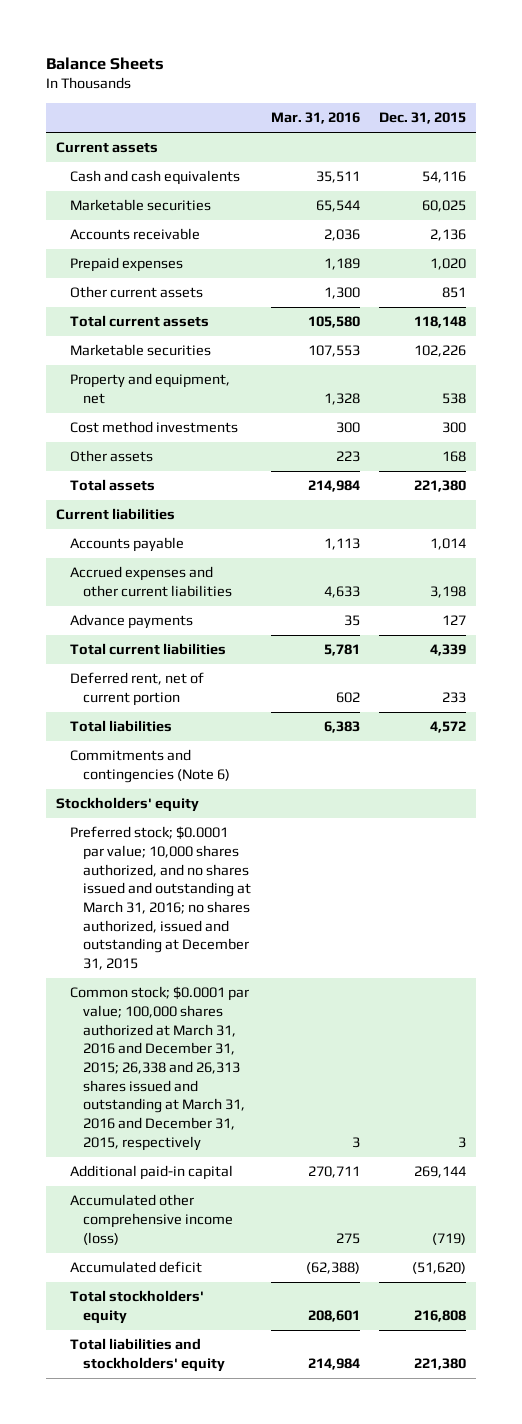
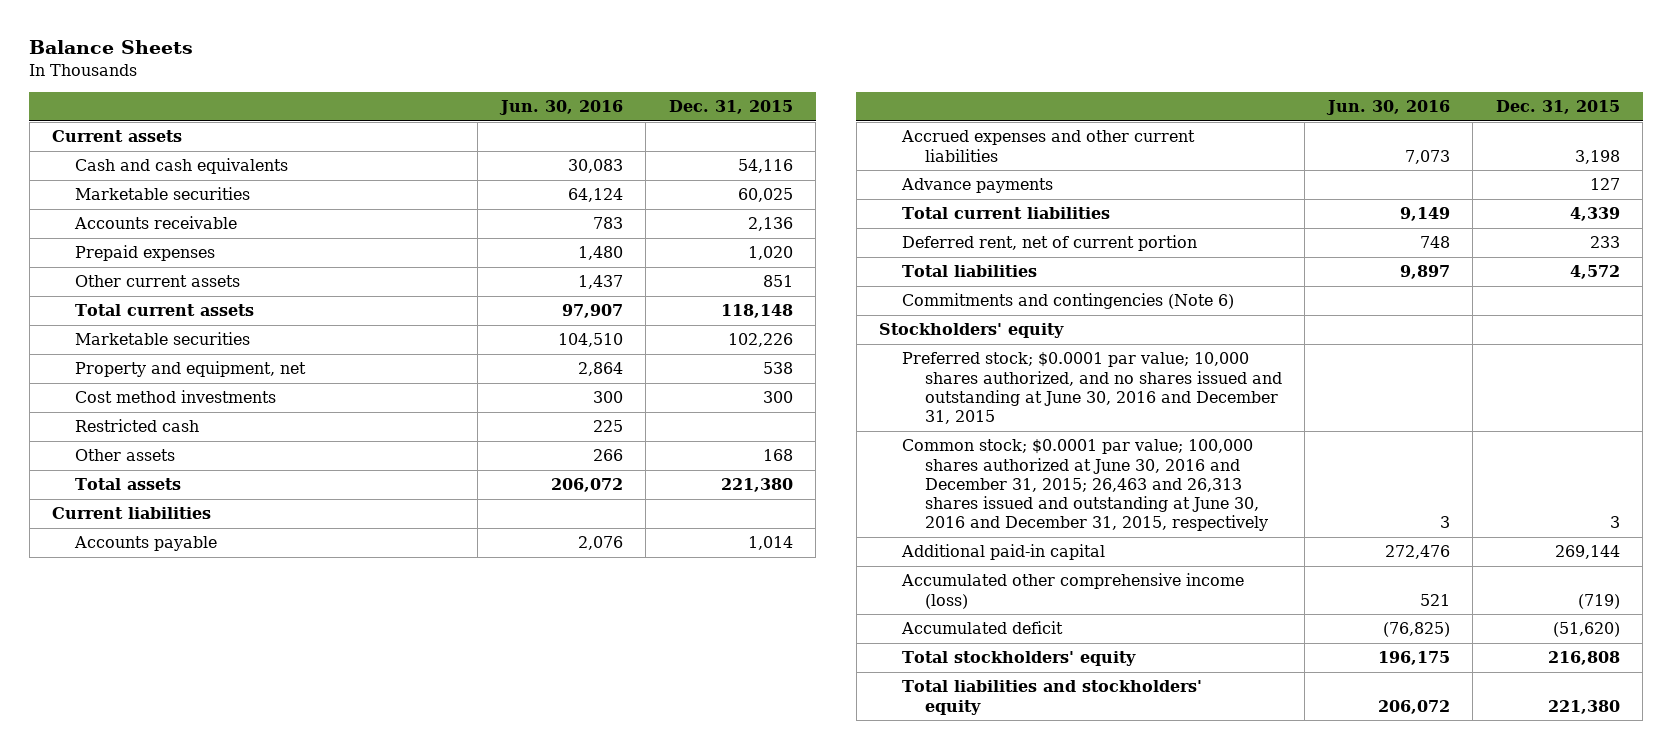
[270,111,360,124] Mar. 31, 2016 -> none
none -> [498,99,623,115] Jun. 30, 2016
none -> [74,419,199,433] Restricted cash
[69,826,252,971] Preferred stock; $0.0001 par value; 10,000 shares authorized, and no shares issued and outstanding at March 31, 2016; no shares authorized, issued and outstanding at December 31, 2015 -> [901,352,1282,424] Preferred stock; $0.0001 par value; 10,000 shares authorized, and no shares issued and outstanding at June 30, 2016 and December 31, 2015
[69,986,249,1151] Common stock; $0.0001 par value; 100,000 shares authorized at March 31, 2016 and December 31, 2015; 26,338 and 26,313 shares issued and outstanding at March 31, 2016 and December 31, 2015, respectively -> [901,439,1268,531] Common stock; $0.0001 par value; 100,000 shares authorized at June 30, 2016 and December 31, 2015; 26,463 and 26,313 shares issued and outstanding at June 30, 2016 and December 31, 2015, respectively

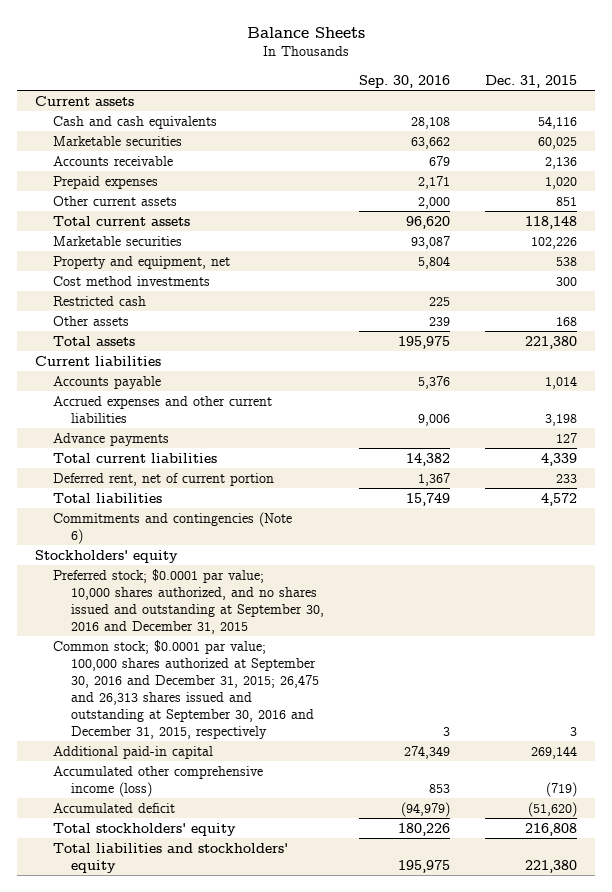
[498,99,623,115] Jun. 30, 2016 -> none
none -> [359,74,451,88] Sep. 30, 2016
[901,352,1282,424] Preferred stock; $0.0001 par value; 10,000 shares authorized, and no shares issued and outstanding at June 30, 2016 and December 31, 2015 -> [53,568,325,634] Preferred stock; $0.0001 par value; 10,000 shares authorized, and no shares issued and outstanding at September 30, 2016 and December 31, 2015
[901,439,1268,531] Common stock; $0.0001 par value; 100,000 shares authorized at June 30, 2016 and December 31, 2015; 26,463 and 26,313 shares issued and outstanding at June 30, 2016 and December 31, 2015, respectively -> [53,639,320,739] Common stock; $0.0001 par value; 100,000 shares authorized at September 30, 2016 and December 31, 2015; 26,475 and 26,313 shares issued and outstanding at September 30, 2016 and December 31, 2015, respectively

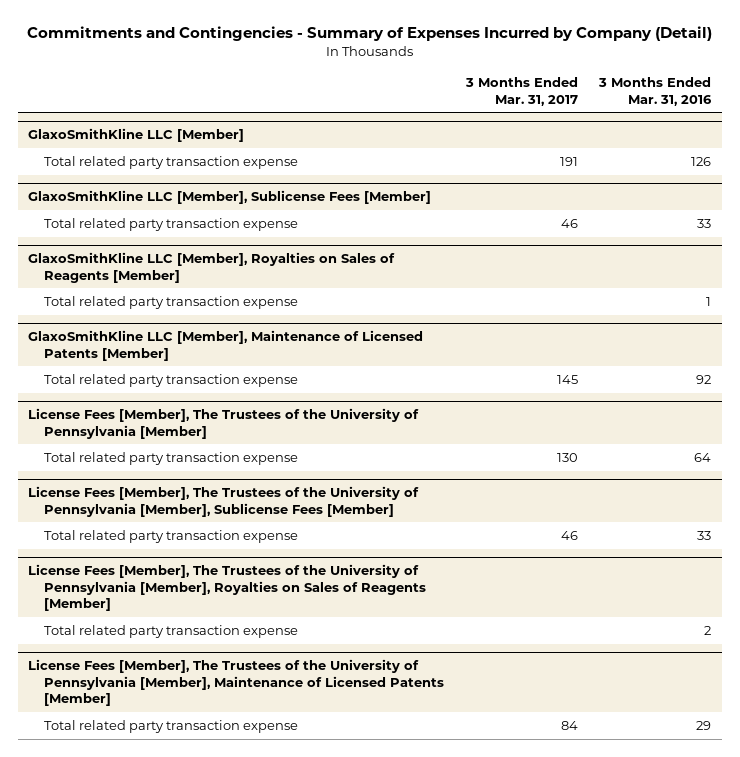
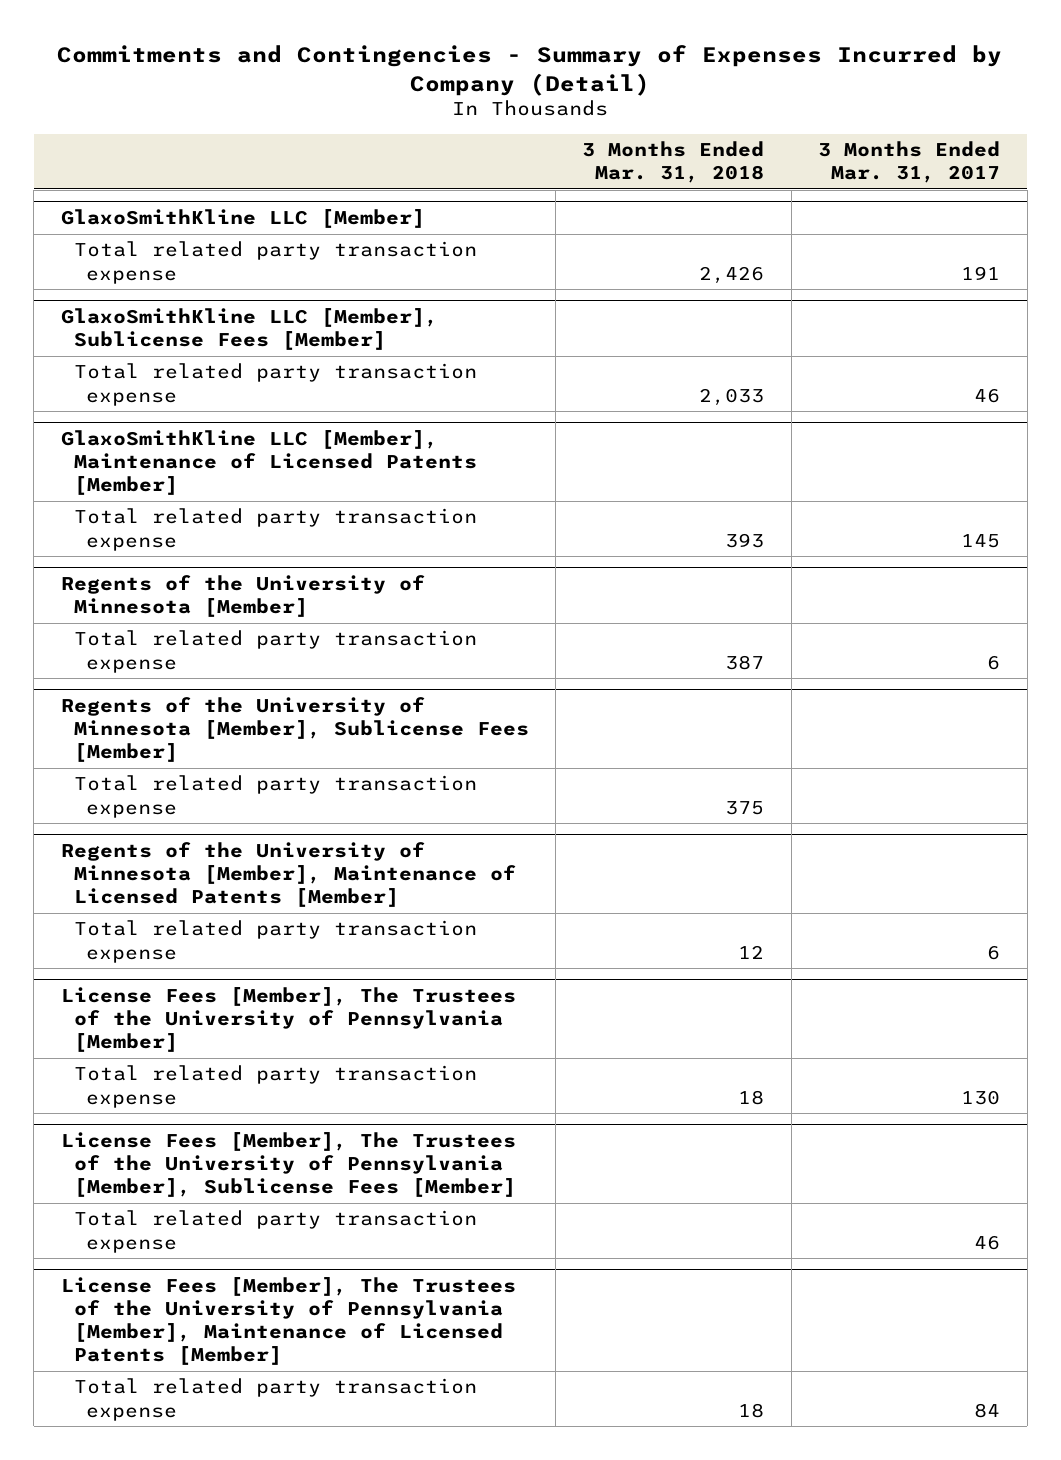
[598,77,713,106] 3 Months Ended Mar. 31, 2016 -> none
none -> [582,141,765,184] 3 Months Ended Mar. 31, 2018
[28,252,396,283] GlaxoSmithKline LLC [Member], Royalties on Sales of Reagents [Member] -> none
[44,295,299,309] Total related party transaction expense -> none
none -> [60,574,425,618] Regents of the University of Minnesota [Member]
none -> [73,630,477,673] Total related party transaction expense
none -> [60,696,529,763] Regents of the University of Minnesota [Member], Sublicense Fees [Member]
none -> [73,775,477,818] Total related party transaction expense
none -> [60,841,516,908] Regents of the University of Minnesota [Member], Maintenance of Licensed Patents [Member]
none -> [73,920,477,963] Total related party transaction expense
[28,564,427,612] License Fees [Member], The Trustees of the University of Pennsylvania [Member], Royalties on Sales of Reagents [Member] -> none
[44,624,299,638] Total related party transaction expense -> none

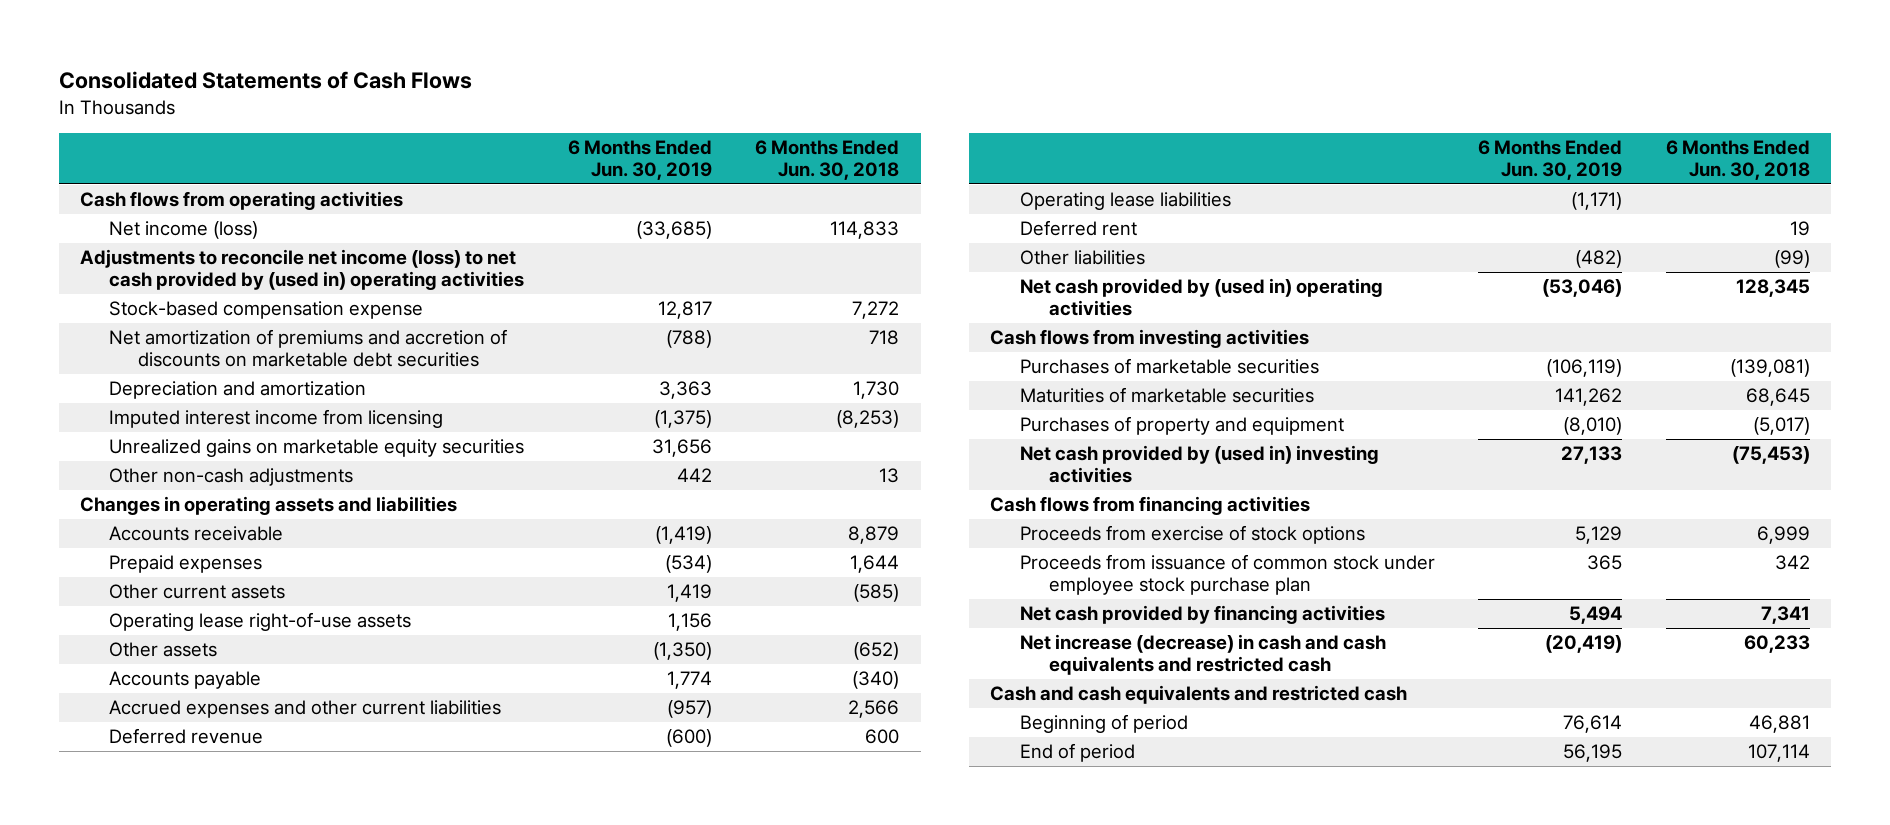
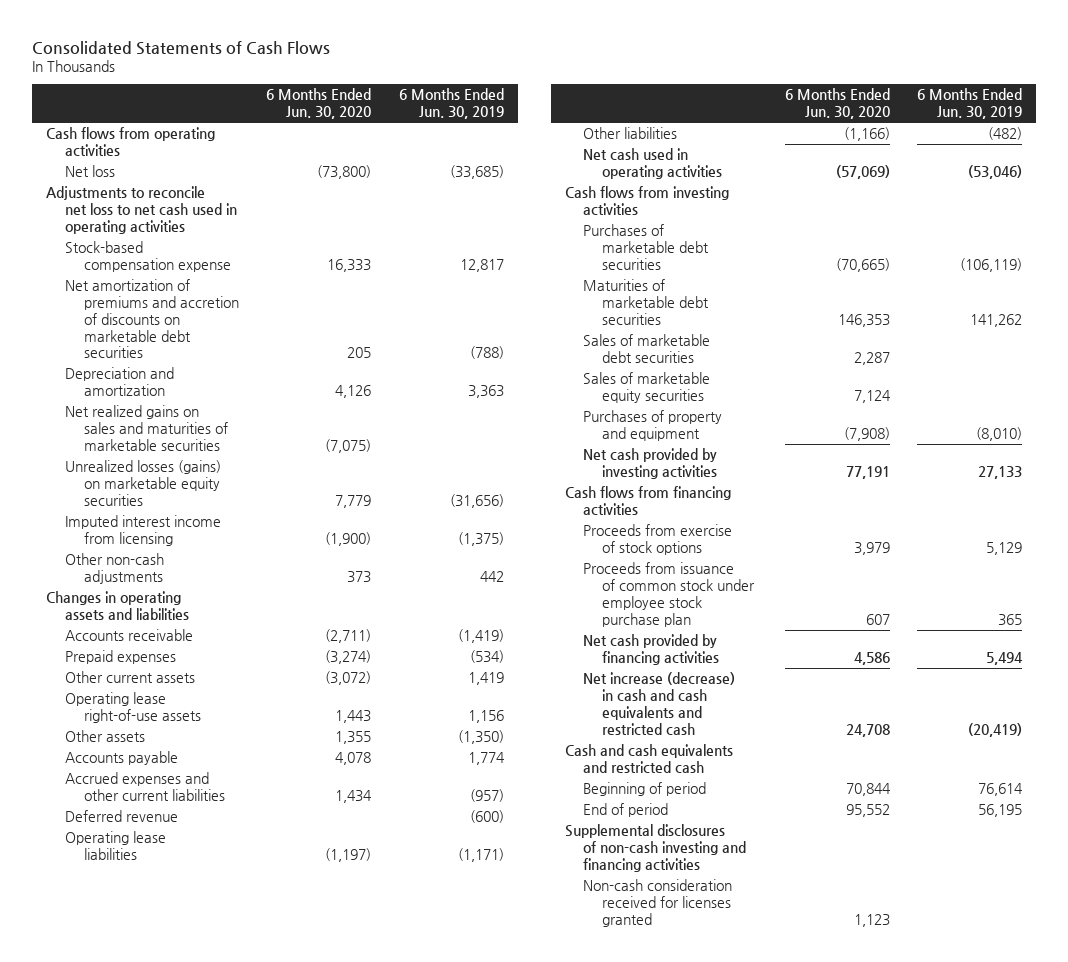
[755,139,900,180] 6 Months Ended Jun. 30, 2018 -> none
none -> [266,88,372,120] 6 Months Ended Jun. 30, 2020
[109,221,259,240] Net income (loss) -> [64,165,115,178] Net loss
[80,249,525,291] Adjustments to reconcile net income (loss) to net cash provided by (used in) operating activities -> [46,186,237,234] Adjustments to reconcile net loss to net cash used in operating activities
none -> [64,405,228,451] Net realized gains on sales and maturities of marketable securities
none -> [64,460,221,506] Unrealized losses (gains) on marketable equity securities
[109,439,525,458] Unrealized gains on marketable equity securities -> none
[1019,220,1137,237] Deferred rent -> none
[1019,278,1383,317] Net cash provided by (used in) operating activities -> [583,148,723,180] Net cash used in operating activities
[1019,358,1319,375] Purchases of marketable securities -> [583,224,710,270] Purchases of marketable debt securities
[1019,387,1314,404] Maturities of marketable securities -> [583,279,710,325] Maturities of marketable debt securities
none -> [583,334,711,364] Sales of marketable debt securities
none -> [583,372,711,404] Sales of marketable equity securities
[1019,445,1379,484] Net cash provided by (used in) investing activities -> [583,448,718,480] Net cash provided by investing activities
none -> [564,824,747,872] Supplemental disclosures of non-cash investing and financing activities
none -> [583,879,733,927] Non-cash consideration received for licenses granted

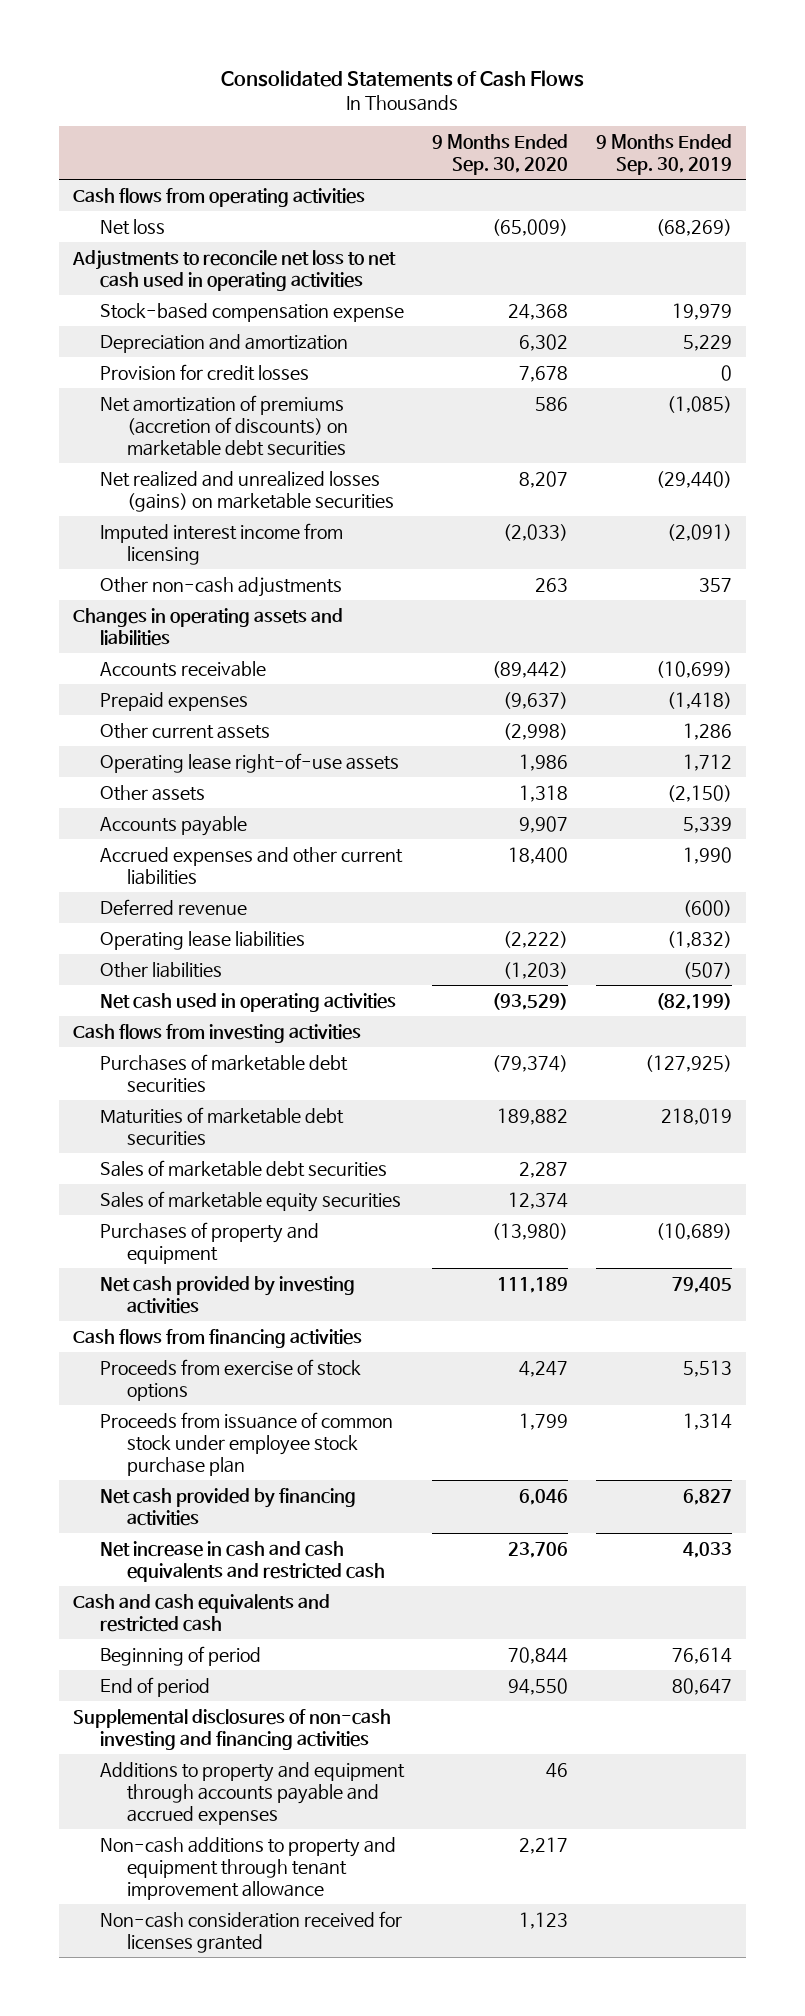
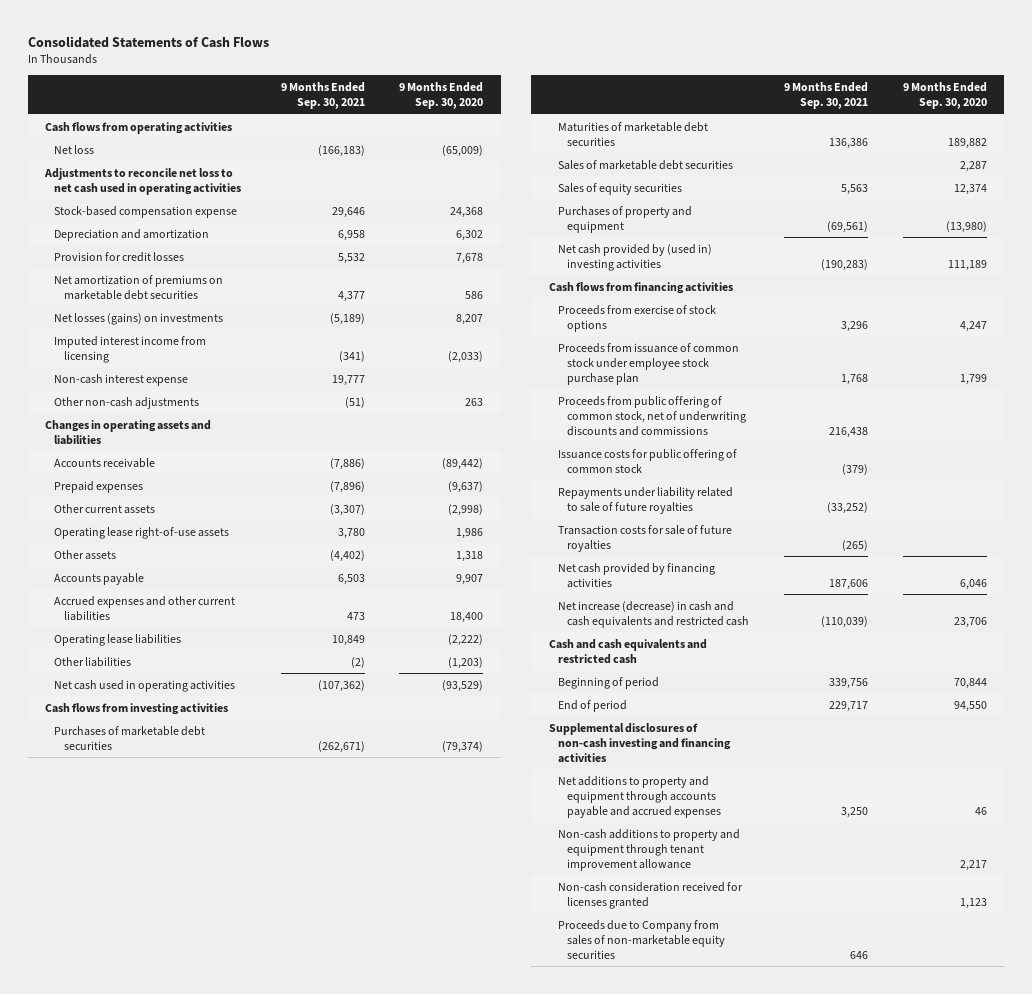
[596,133,733,176] 9 Months Ended Sep. 30, 2019 -> none
none -> [280,82,365,110] 9 Months Ended Sep. 30, 2021
[100,394,349,457] Net amortization of premiums (accretion of discounts) on marketable debt securities -> [54,274,224,300] Net amortization of premiums on marketable debt securities
[100,470,395,512] Net realized and unrealized losses (gains) on marketable securities -> [54,312,224,325] Net losses (gains) on investments
none -> [54,373,189,386] Non-cash interest expense
[100,898,248,915] Deferred revenue -> none
[100,1190,402,1212] Sales of marketable equity securities -> [557,182,682,195] Sales of equity securities
[100,1275,356,1314] Net cash provided by investing activities -> [557,243,712,271] Net cash provided by (used in) investing activities
none -> [557,395,747,436] Proceeds from public offering of common stock, net of underwriting discounts and commissions
none -> [557,448,737,473] Issuance costs for public offering of common stock
none -> [557,486,733,514] Repayments under liability related to sale of future royalties
none -> [557,524,732,552] Transaction costs for sale of future royalties
[100,1540,386,1582] Net increase in cash and cash equivalents and restricted cash -> [557,600,750,628] Net increase (decrease) in cash and cash equivalents and restricted cash
[100,1761,406,1826] Additions to property and equipment through accounts payable and accrued expenses -> [557,775,722,818] Net additions to property and equipment through accounts payable and accrued expenses
none -> [557,919,726,959] Proceeds due to Company from sales of non-marketable equity securities

